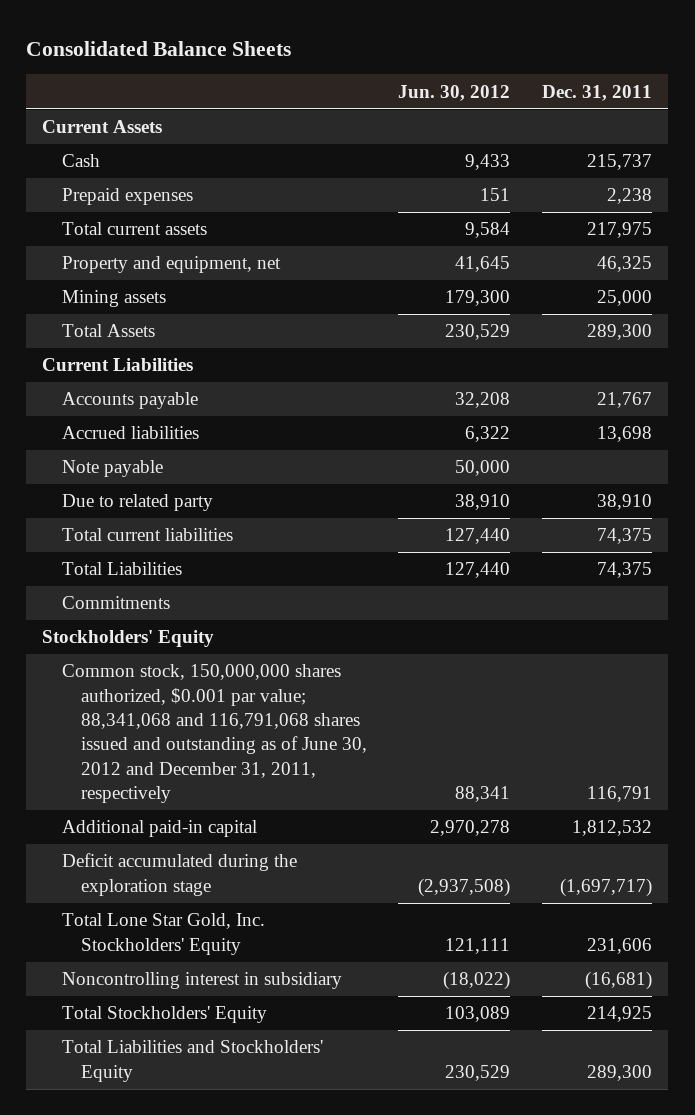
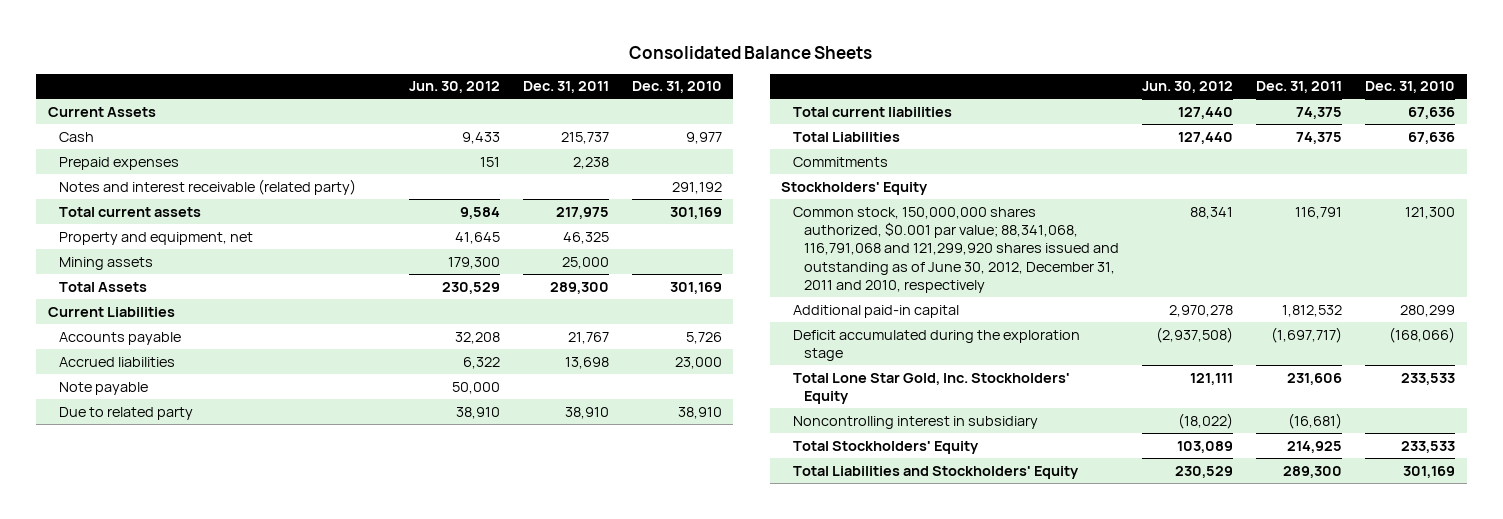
none -> [631,81,722,94] Dec. 31, 2010
none -> [59,178,357,195] Notes and interest receivable (related party)
[61,664,367,804] Common stock, 150,000,000 shares authorized, $0.001 par value; 88,341,068 and 116,791,068 shares issued and outstanding as of June 30, 2012 and December 31, 2011, respectively -> [792,206,1120,293] Common stock, 150,000,000 shares authorized, $0.001 par value; 88,341,068, 116,791,068 and 121,299,920 shares issued and outstanding as of June 30, 2012, December 31, 2011 and 2010, respectively

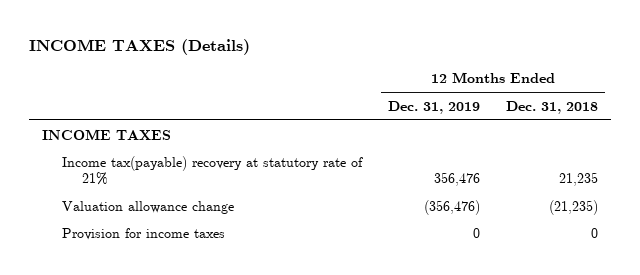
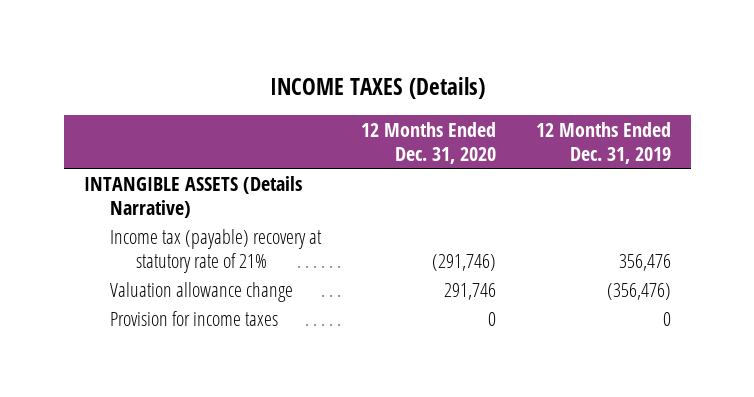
[506,100,599,114] Dec. 31, 2018 -> none
none -> [360,121,496,164] 12 Months Ended Dec. 31, 2020
[41,128,171,140] INCOME TAXES -> none
none -> [83,175,302,218] INTANGIBLE ASSETS (Details Narrative)
[61,155,363,185] Income tax(payable) recovery at statutory rate of 21% -> [109,228,322,273] Income tax (payable) recovery at statutory rate of 21%

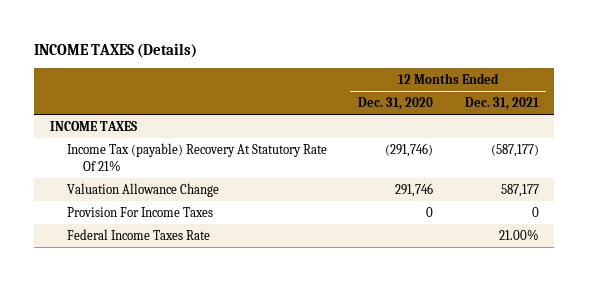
[535,121,671,164] 12 Months Ended Dec. 31, 2019 -> none
none -> [464,97,539,111] Dec. 31, 2021
[83,175,302,218] INTANGIBLE ASSETS (Details Narrative) -> none
none -> [49,121,137,132] INCOME TAXES
[109,228,322,273] Income tax (payable) recovery at statutory rate of 21% -> [66,143,327,171] Income Tax (payable) Recovery At Statutory Rate Of 21%
[109,281,293,302] Valuation allowance change -> [66,183,219,198] Valuation Allowance Change
[109,310,278,326] Provision for income taxes -> [66,207,213,218] Provision For Income Taxes
none -> [66,229,210,241] Federal Income Taxes Rate

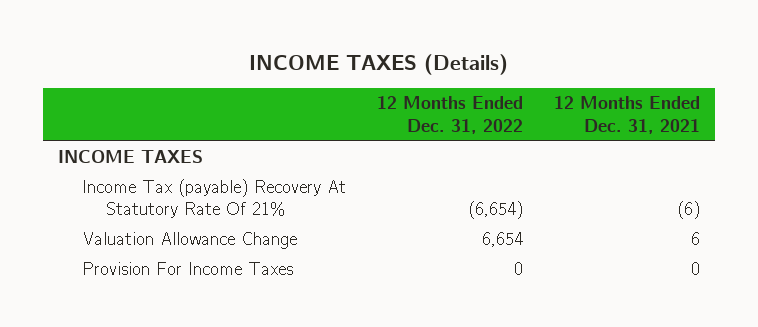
[358,97,434,111] Dec. 31, 2020 -> none
none -> [376,96,523,134] 12 Months Ended Dec. 31, 2022
[490,144,539,158] (587,177) -> [676,201,700,220] (6)
[500,184,539,198] 587,177 -> [690,232,700,246] 6
[66,229,210,241] Federal Income Taxes Rate -> none

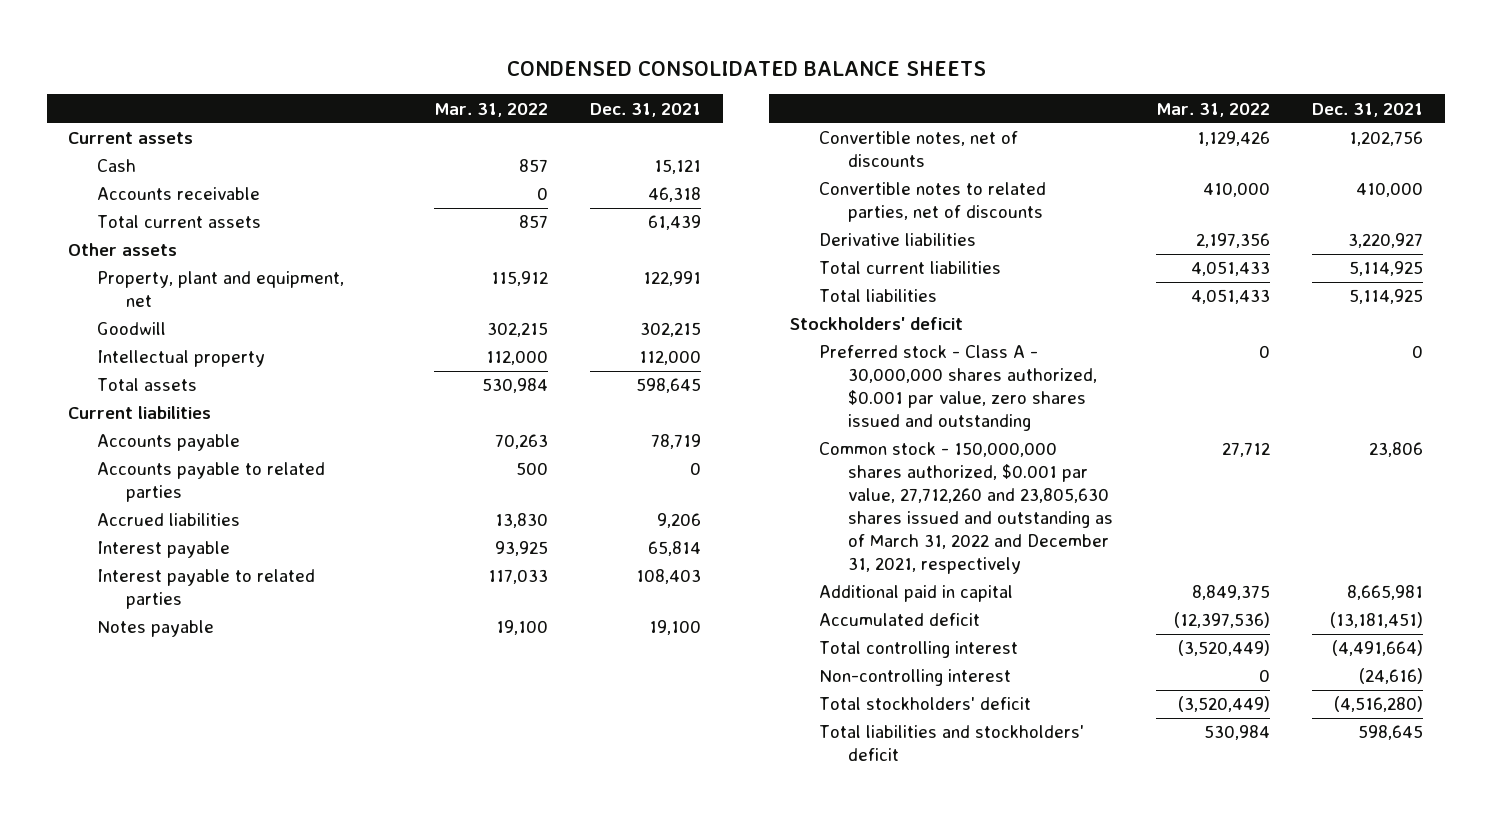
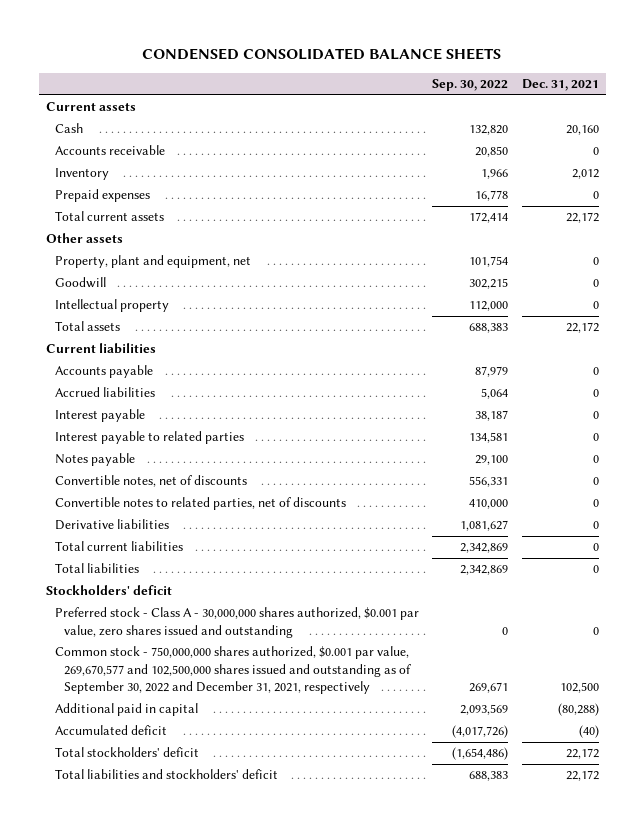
[433,102,548,117] Mar. 31, 2022 -> none
none -> [432,79,509,92] Sep. 30, 2022
[654,159,702,175] 15,121 -> [565,125,599,136] 20,160
[648,187,702,203] 46,318 -> [592,147,599,156] 0
none -> [54,168,109,181] Inventory
none -> [54,189,150,203] Prepaid expenses
[648,215,702,231] 61,439 -> [565,212,599,224] 22,172
[643,271,702,287] 122,991 -> [592,257,599,266] 0
[640,322,702,338] 302,215 -> [592,279,599,288] 0
[639,350,702,366] 112,000 -> [592,301,599,310] 0
[636,378,702,394] 598,645 -> [565,322,599,334] 22,172
[97,462,326,503] Accounts payable to related parties -> none
[651,434,702,450] 78,719 -> [592,367,599,376] 0
[657,513,702,529] 9,206 -> [592,389,599,398] 0
[648,541,702,557] 65,814 -> [592,411,599,420] 0
[636,569,702,585] 108,403 -> [592,433,599,442] 0
[649,620,702,636] 19,100 -> [592,455,599,464] 0
[1349,131,1424,147] 1,202,756 -> [592,477,599,486] 0
[1356,182,1424,198] 410,000 -> [592,499,599,508] 0
[1348,233,1424,249] 3,220,927 -> [592,521,599,530] 0
[1349,261,1424,277] 5,114,925 -> [592,543,599,552] 0
[1349,289,1424,305] 5,114,925 -> [592,565,599,574] 0
[819,641,1019,659] Total controlling interest -> none
[819,669,1012,687] Non-controlling interest -> none
[819,442,1114,575] Common stock - 150,000,000 shares authorized, $0.001 par value, 27,712,260 and 23,805,630 shares issued and outstanding as of March 31, 2022 and December 31, 2021, respectively -> [54,646,412,694] Common stock - 750,000,000 shares authorized, $0.001 par value, 269,670,577 and 102,500,000 shares issued and outstanding as of September 30, 2022 and December 31, 2021, respectively
[1369,442,1424,458] 23,806 -> [559,681,599,693] 102,500
[1347,585,1424,601] 8,665,981 -> [557,703,599,717] (80,288)
[1330,612,1424,629] (13,181,451) -> [578,725,599,739] (40)
[1334,696,1424,713] (4,516,280) -> [565,748,599,760] 22,172
[1358,725,1424,741] 598,645 -> [565,770,599,782] 22,172

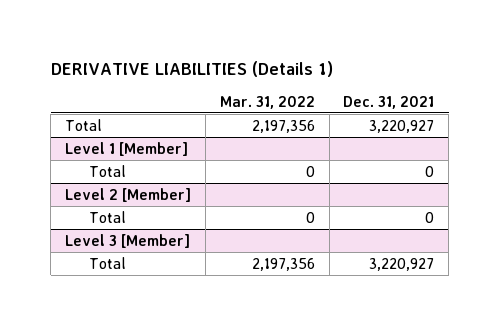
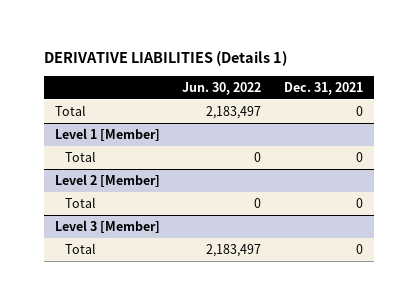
[219,95,315,109] Mar. 31, 2022 -> none
none -> [182,81,262,95] Jun. 30, 2022
[369,119,435,133] 3,220,927 -> [355,105,363,116] 0
[369,257,435,271] 3,220,927 -> [355,243,363,254] 0

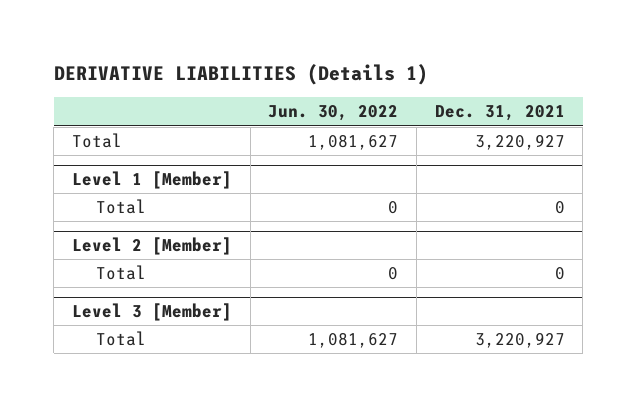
[206,105,262,119] 2,183,497 -> [308,134,399,151] 1,081,627
[355,105,363,116] 0 -> [474,134,565,151] 3,220,927
[206,243,262,257] 2,183,497 -> [308,332,399,349] 1,081,627
[355,243,363,254] 0 -> [474,332,565,349] 3,220,927

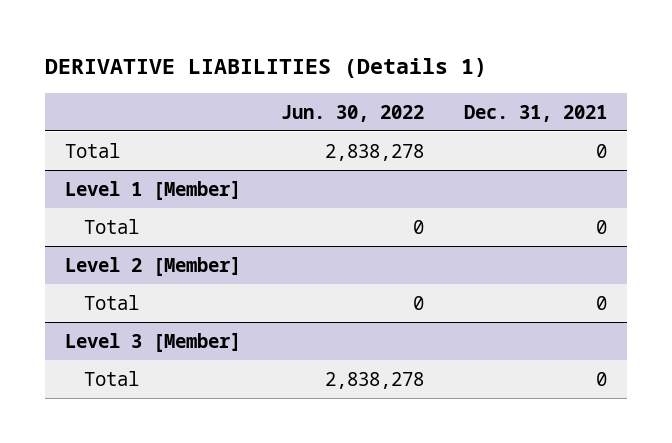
[308,134,399,151] 1,081,627 -> [324,143,424,161] 2,838,278
[474,134,565,151] 3,220,927 -> [596,143,608,158] 0
[308,332,399,349] 1,081,627 -> [324,371,424,389] 2,838,278
[474,332,565,349] 3,220,927 -> [596,371,608,386] 0

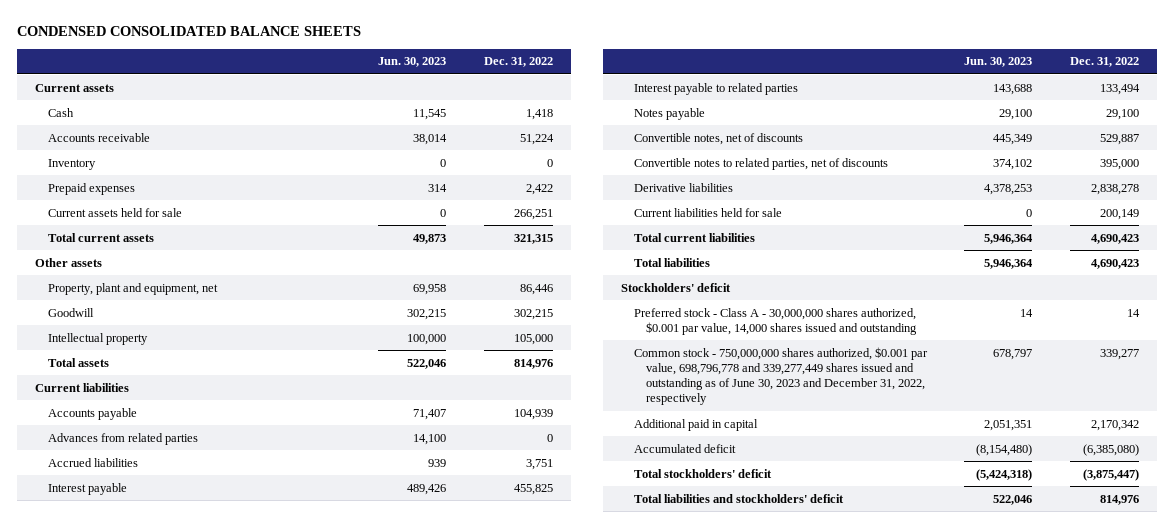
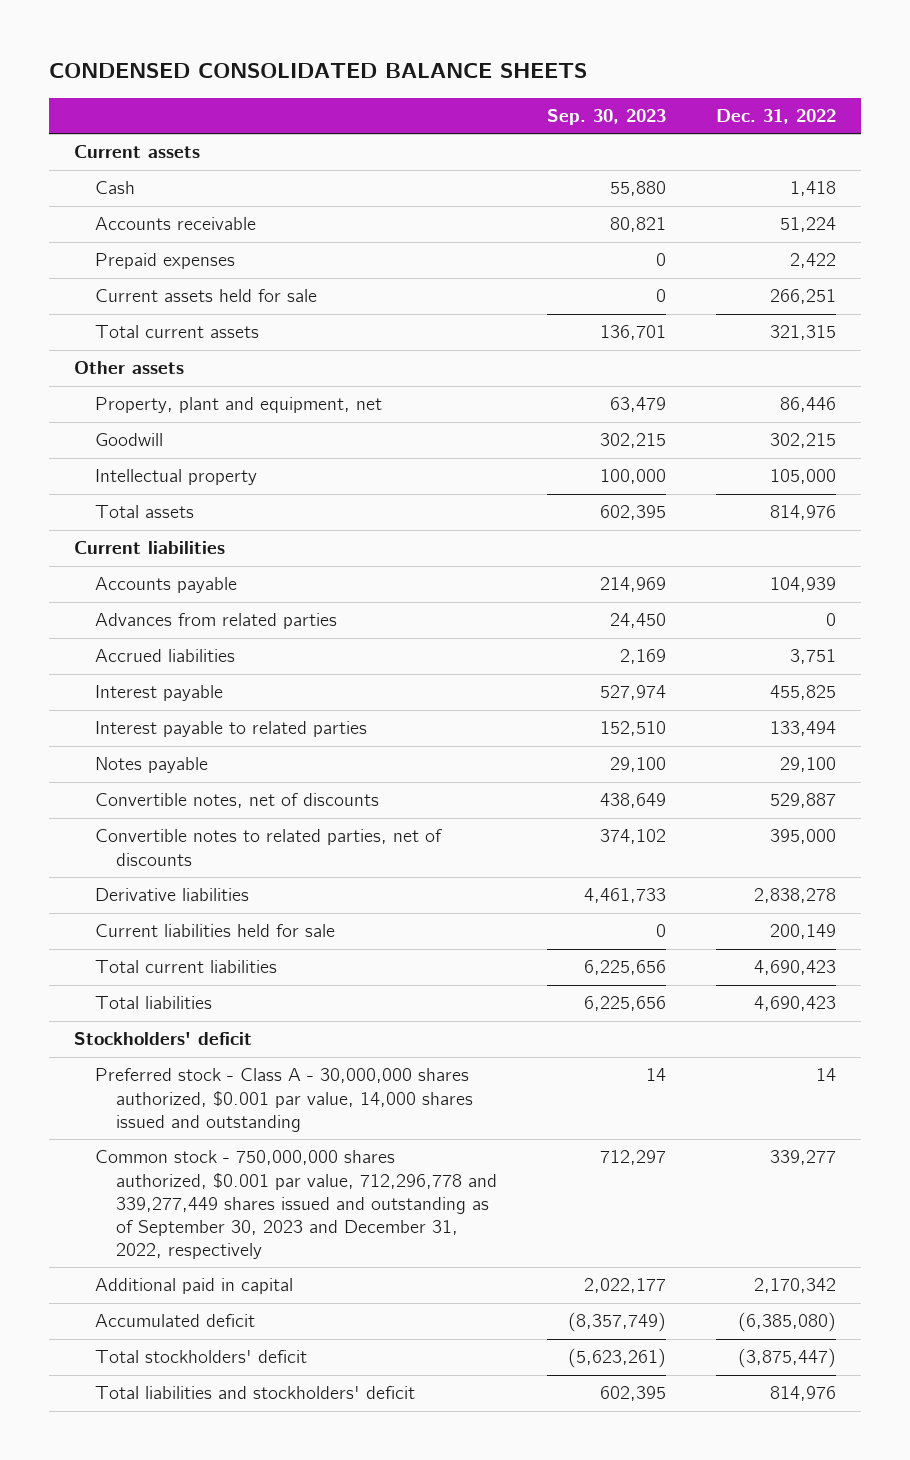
[378,57,447,68] Jun. 30, 2023 -> none
none -> [546,108,666,125] Sep. 30, 2023
[47,158,96,170] Inventory -> none
[633,346,928,406] Common stock - 750,000,000 shares authorized, $0.001 par value, 698,796,778 and 339,277,449 shares issued and outstanding as of June 30, 2023 and December 31, 2022, respectively -> [94,1150,498,1260] Common stock - 750,000,000 shares authorized, $0.001 par value, 712,296,778 and 339,277,449 shares issued and outstanding as of September 30, 2023 and December 31, 2022, respectively

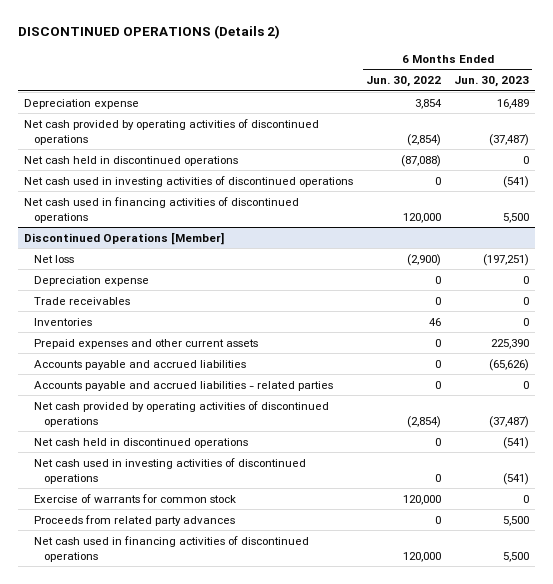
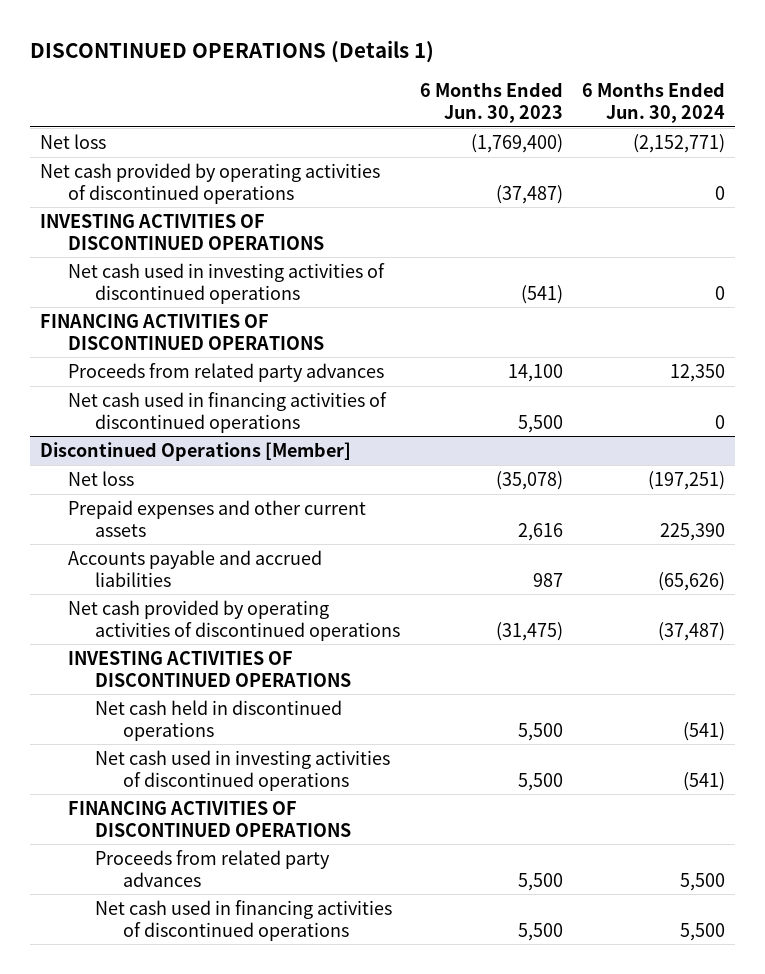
[18,25,281,40] DISCONTINUED OPERATIONS (Details 2) -> [30,40,435,64] DISCONTINUED OPERATIONS (Details 1)
[366,76,442,88] Jun. 30, 2022 -> none
none -> [582,82,726,124] 6 Months Ended Jun. 30, 2024
[24,98,140,109] Depreciation expense -> none
none -> [40,133,107,149] Net loss
[24,155,239,166] Net cash held in discontinued operations -> none
none -> [40,213,324,250] INVESTING ACTIVITIES OF DISCONTINUED OPERATIONS
none -> [40,313,324,350] FINANCING ACTIVITIES OF DISCONTINUED OPERATIONS
none -> [67,362,384,382] Proceeds from related party advances
[34,275,150,286] Depreciation expense -> none
[34,296,131,305] Trade receivables -> none
[34,317,93,326] Inventories -> none
[34,380,334,391] Accounts payable and accrued liabilities - related parties -> none
[34,493,237,503] Exercise of warrants for common stock -> none
[482,253,529,266] (197,251) -> [495,470,563,490] (35,078)
[490,338,529,349] 225,390 -> [517,522,563,541] 2,616
[488,358,529,371] (65,626) -> [532,572,563,587] 987
[488,415,529,428] (37,487) -> [495,621,563,641] (31,475)
none -> [67,650,352,687] INVESTING ACTIVITIES OF DISCONTINUED OPERATIONS
[502,436,529,449] (541) -> [517,722,563,741] 5,500
[502,472,529,485] (541) -> [517,772,563,791] 5,500
none -> [67,800,352,837] FINANCING ACTIVITIES OF DISCONTINUED OPERATIONS

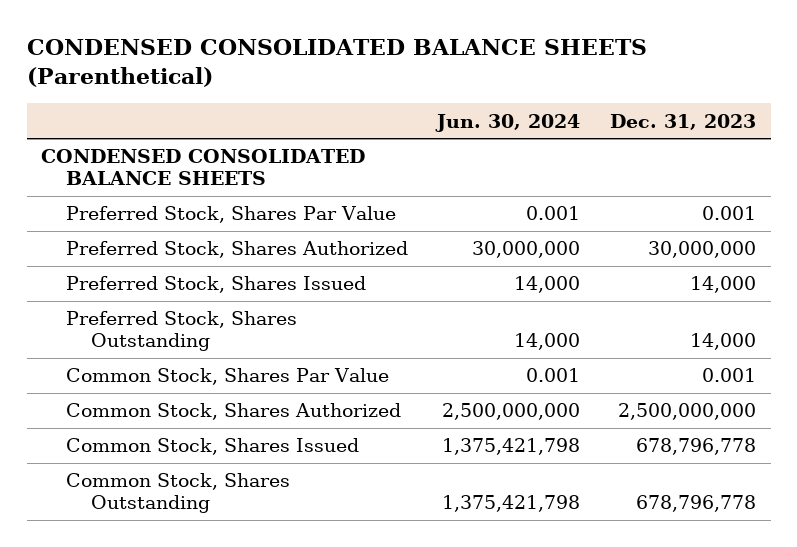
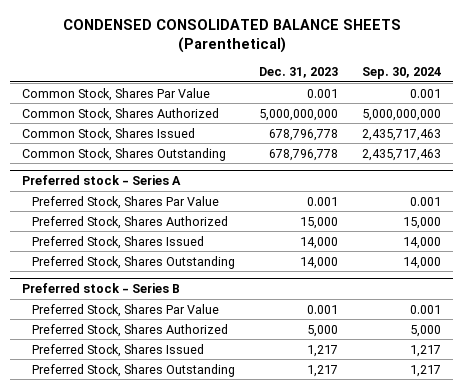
[435,113,581,132] Jun. 30, 2024 -> none
none -> [361,67,441,80] Sep. 30, 2024
[41,149,366,186] CONDENSED CONSOLIDATED BALANCE SHEETS -> none
[66,206,397,224] Preferred Stock, Shares Par Value -> none
[66,241,409,259] Preferred Stock, Shares Authorized -> none
[66,276,367,294] Preferred Stock, Shares Issued -> none
[66,311,298,352] Preferred Stock, Shares Outstanding -> none
[617,403,756,421] 2,500,000,000 -> [258,108,338,121] 5,000,000,000
none -> [22,175,182,186] Preferred stock - Series A
none -> [31,195,219,209] Preferred Stock, Shares Par Value
none -> [31,215,228,229] Preferred Stock, Shares Authorized
none -> [31,235,204,249] Preferred Stock, Shares Issued
none -> [31,255,235,269] Preferred Stock, Shares Outstanding
none -> [22,283,181,294] Preferred stock - Series B
none -> [31,303,219,317] Preferred Stock, Shares Par Value
none -> [31,323,228,337] Preferred Stock, Shares Authorized
none -> [31,343,204,357] Preferred Stock, Shares Issued
none -> [31,363,235,377] Preferred Stock, Shares Outstanding

